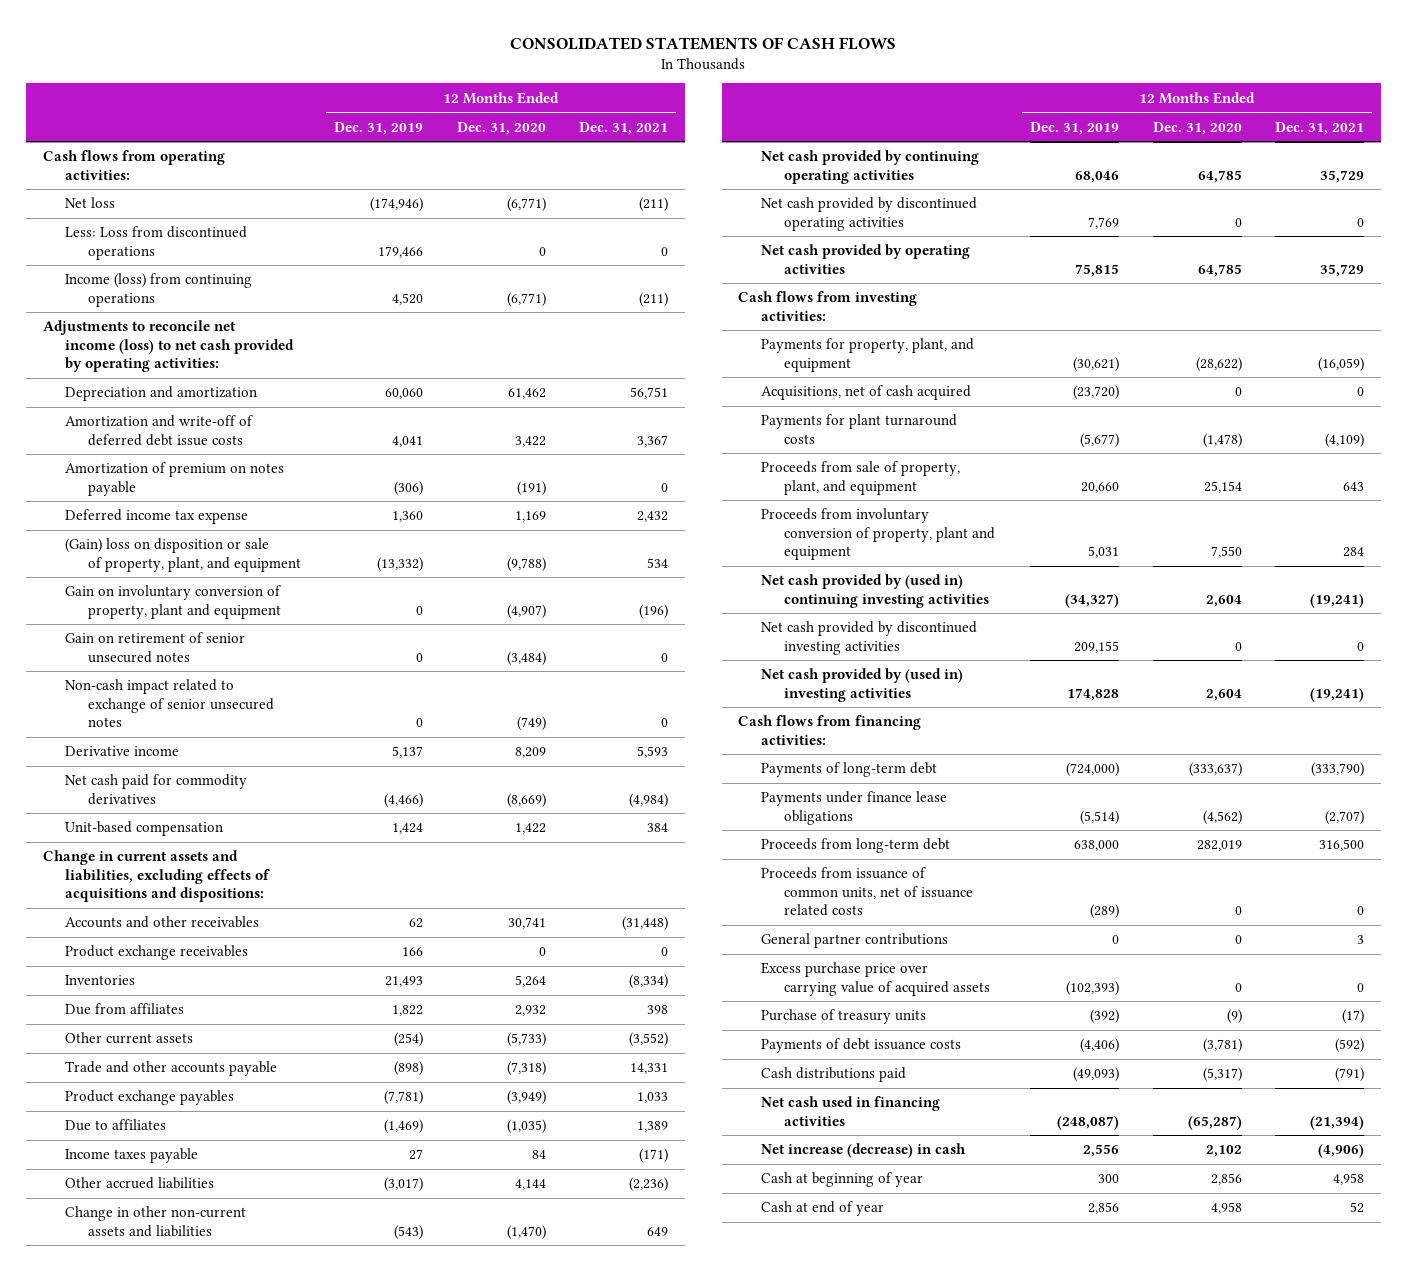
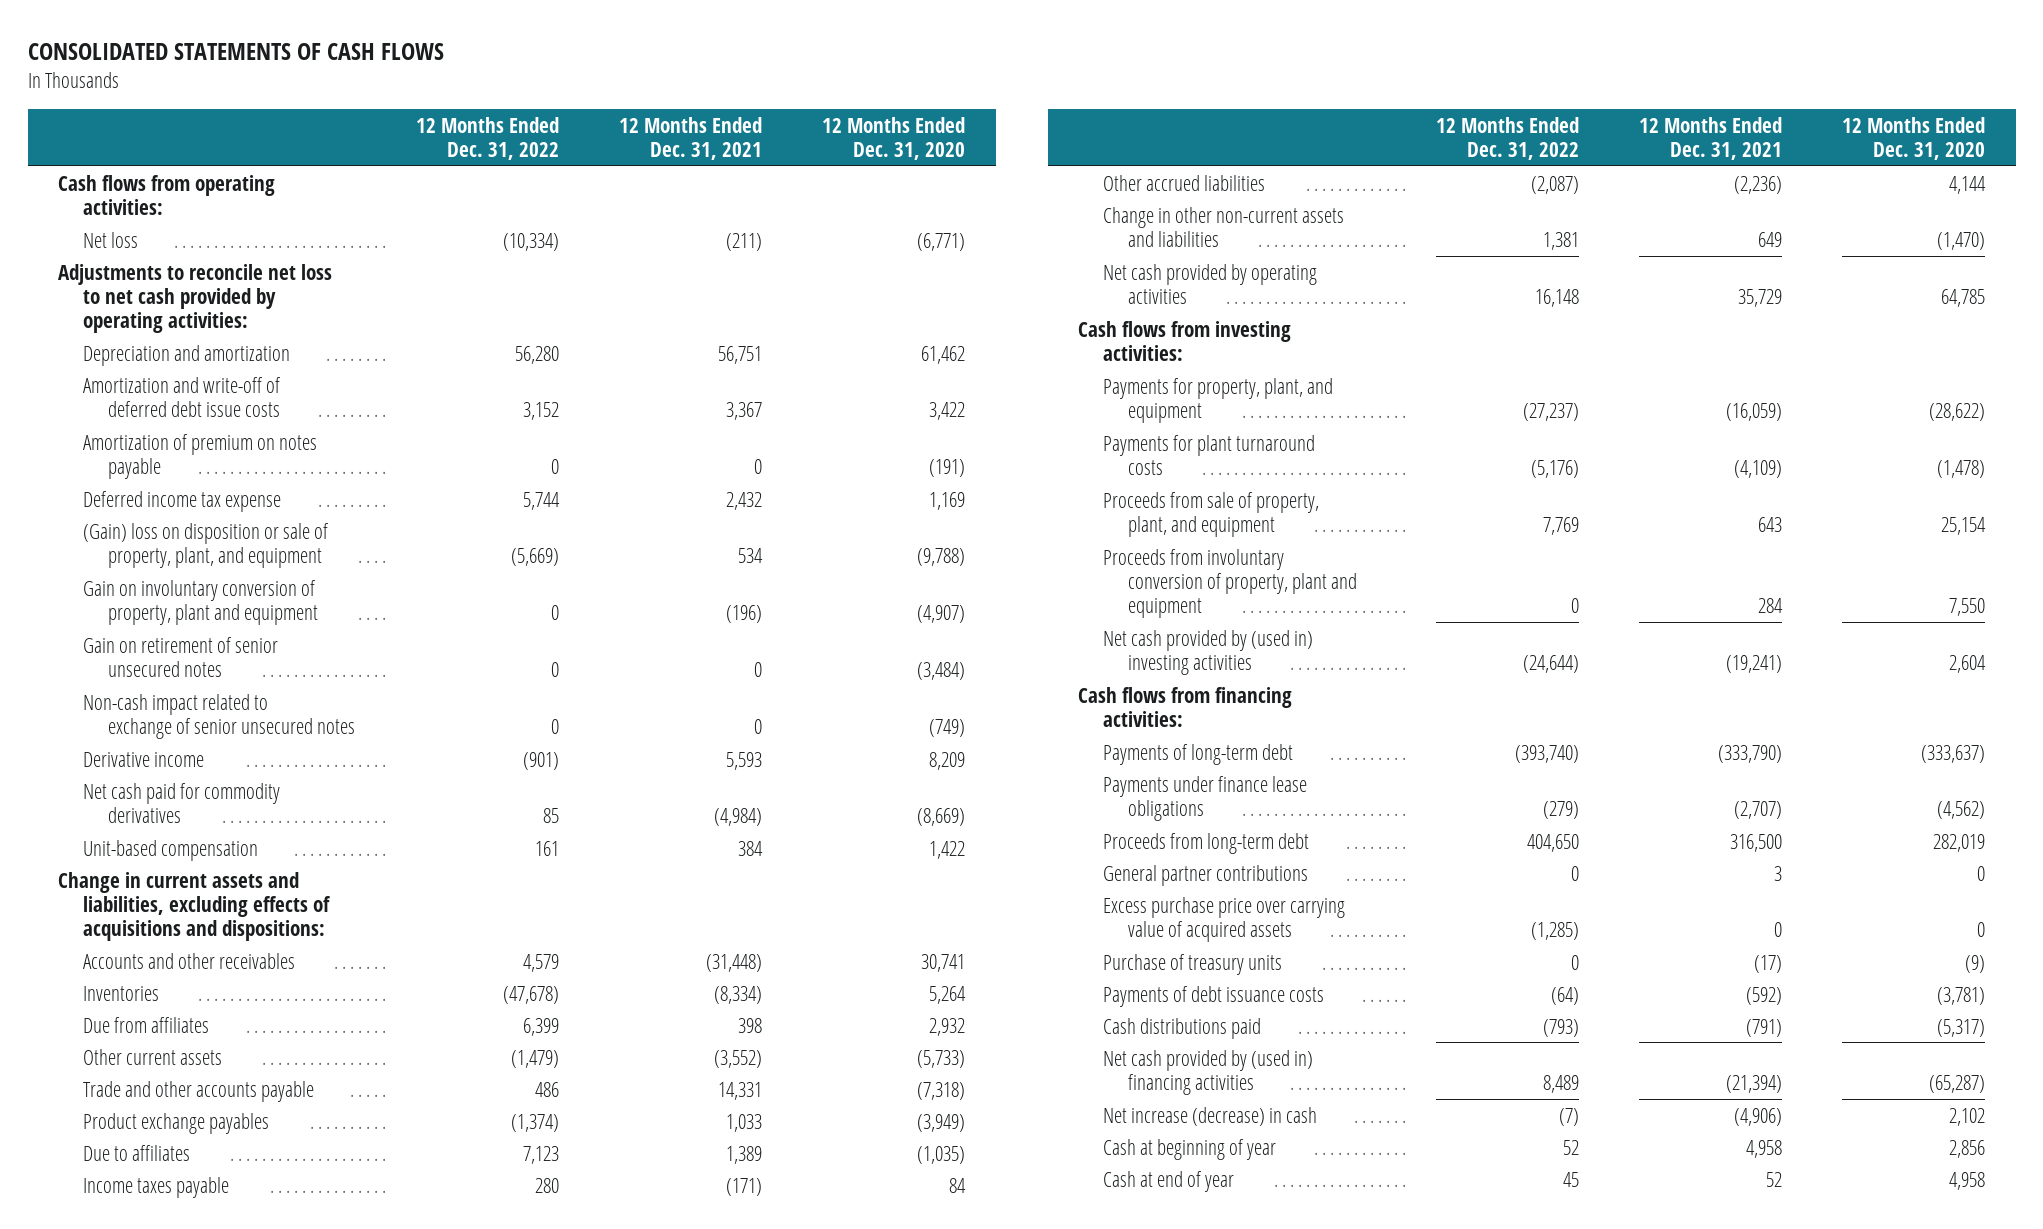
[334,121,424,135] Dec. 31, 2019 -> none
none -> [415,116,559,160] 12 Months Ended Dec. 31, 2022
[65,226,248,260] Less: Loss from discontinued operations -> none
[65,273,253,307] Income (loss) from continuing operations -> none
[42,320,295,373] Adjustments to reconcile net income (loss) to net cash provided by operating activities: -> [57,263,332,334] Adjustments to reconcile net loss to net cash provided by operating activities:
[65,945,249,961] Product exchange receivables -> none
[761,150,980,184] Net cash provided by continuing operating activities -> none
[761,197,978,231] Net cash provided by discontinued operating activities -> none
[761,385,972,401] Acquisitions, net of cash acquired -> none
[761,574,989,608] Net cash provided by (used in) continuing investing activities -> none
[761,621,978,655] Net cash provided by discontinued investing activities -> none
[761,867,973,917] Proceeds from issuance of common units, net of issuance related costs -> none
[761,1096,941,1126] Net cash used in financing activities -> [1103,1049,1314,1095] Net cash provided by (used in) financing activities

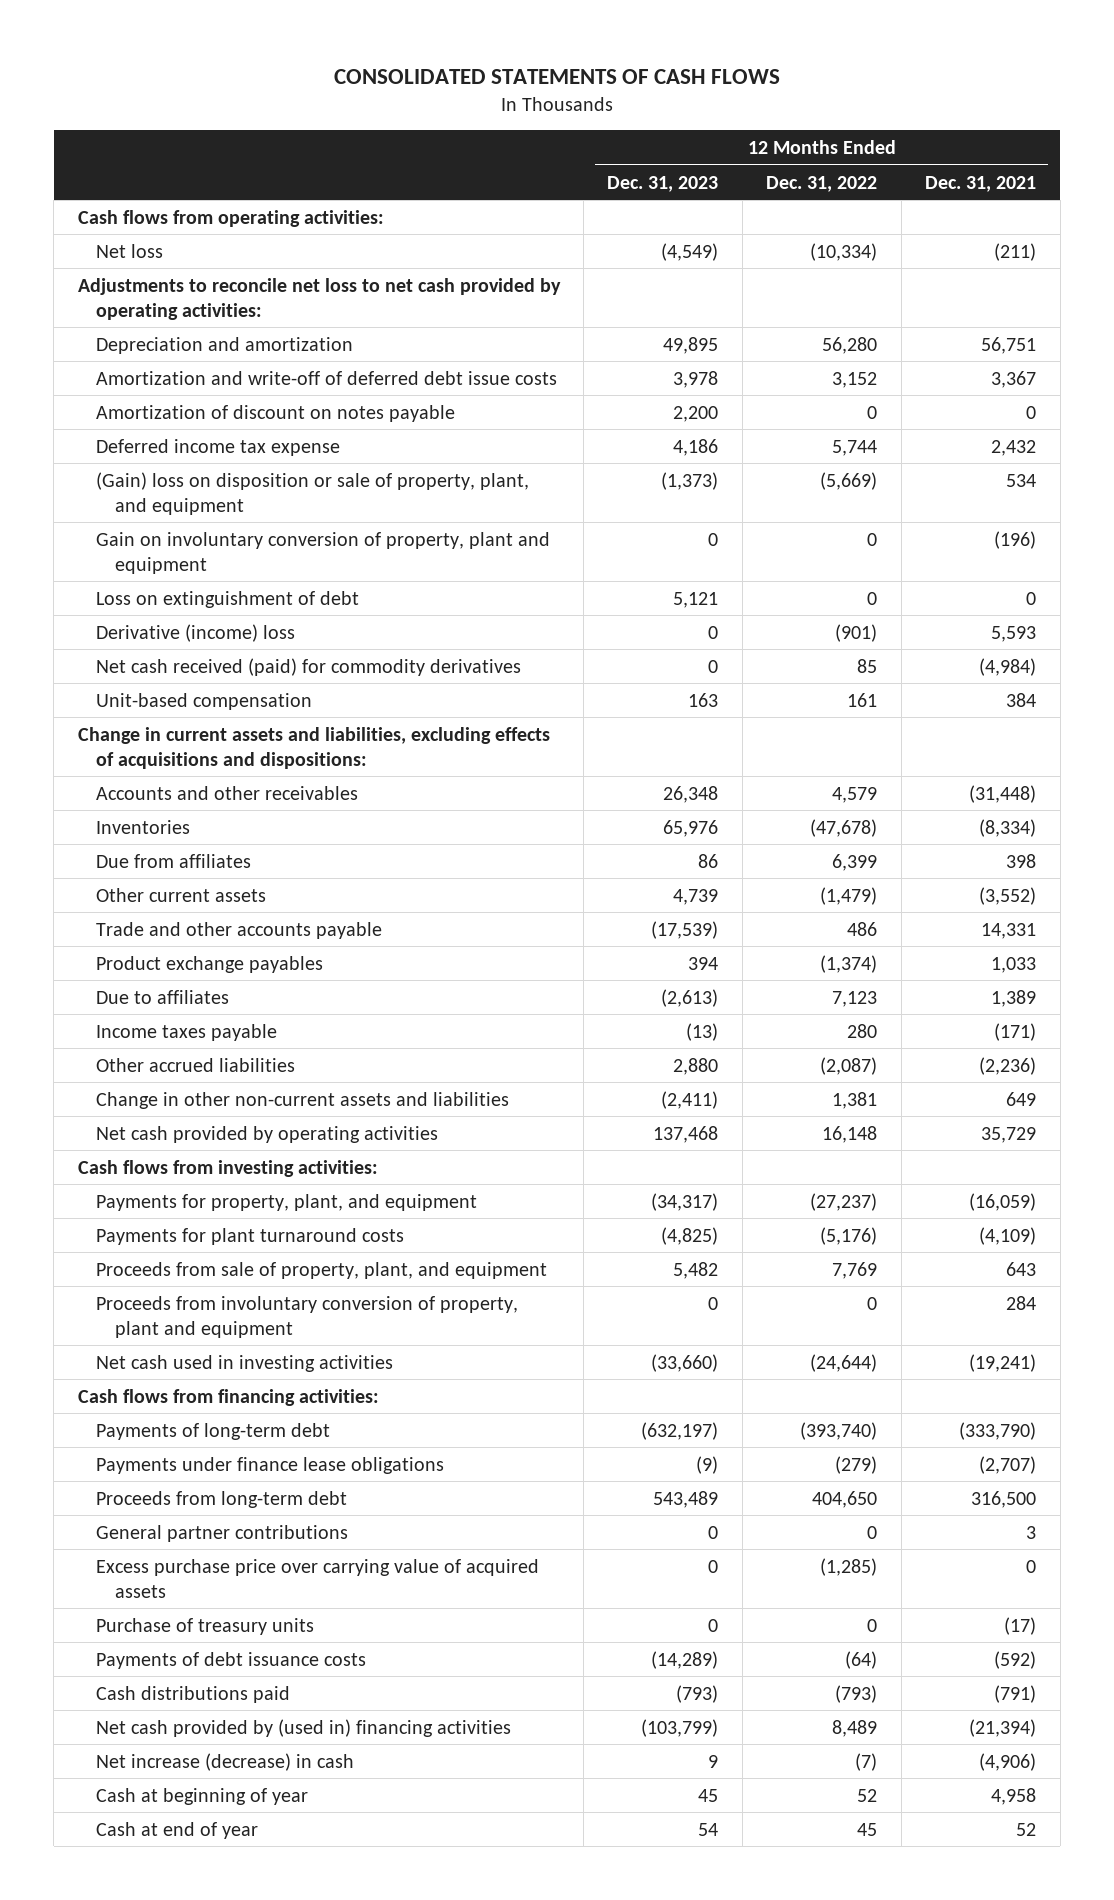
[822,116,966,160] 12 Months Ended Dec. 31, 2020 -> none
none -> [607,175,719,192] Dec. 31, 2023
[83,433,318,479] Amortization of premium on notes payable -> [96,404,456,422] Amortization of discount on notes payable
[83,693,356,739] Non-cash impact related to exchange of senior unsecured notes -> none
[83,636,279,677] Gain on retirement of senior unsecured notes -> [96,590,360,608] Loss on extinguishment of debt
[83,751,205,767] Derivative income -> [96,623,296,642] Derivative (income) loss
[83,782,281,823] Net cash paid for commodity derivatives -> [96,657,522,676] Net cash received (paid) for commodity derivatives
[1103,629,1314,675] Net cash provided by (used in) investing activities -> [96,1354,394,1372] Net cash used in investing activities

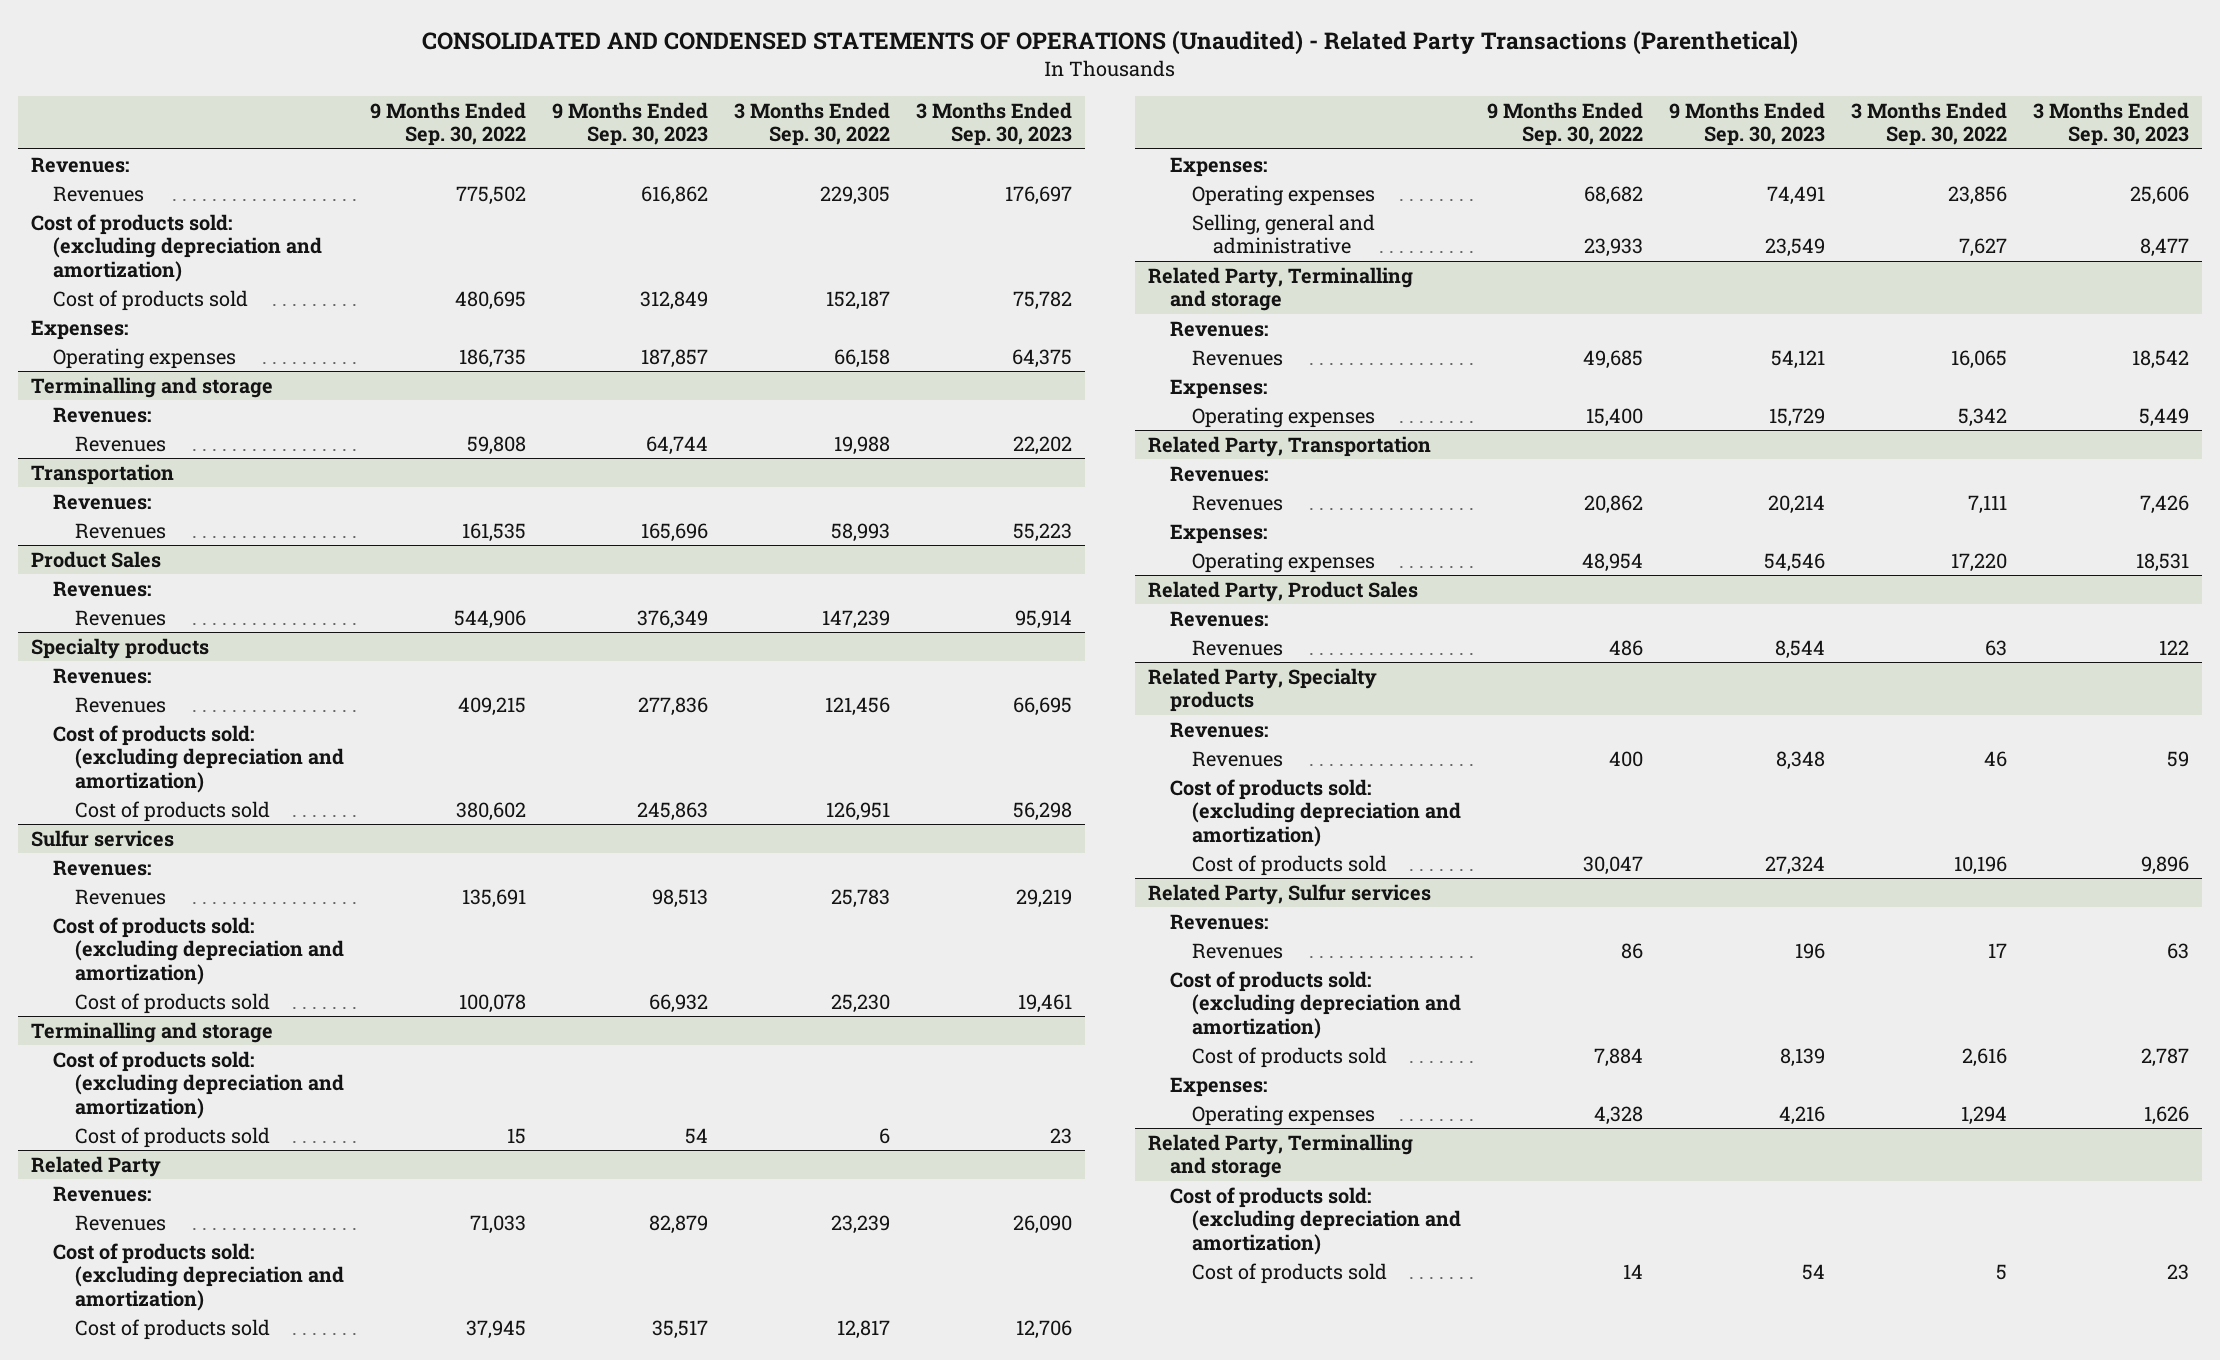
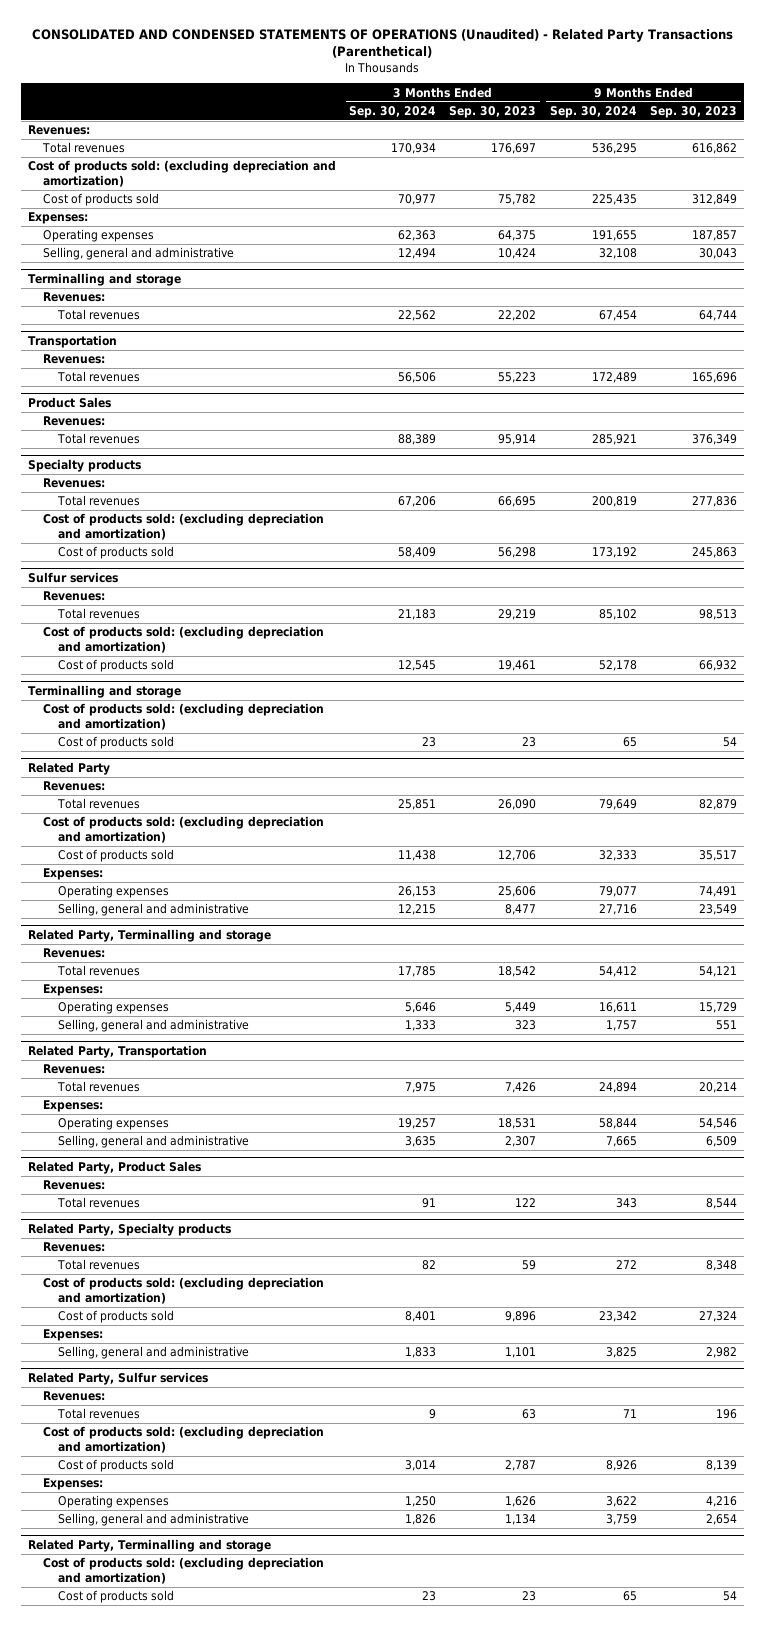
[369,101,526,147] 9 Months Ended Sep. 30, 2022 -> none
[733,101,890,147] 3 Months Ended Sep. 30, 2022 -> none
none -> [349,105,437,118] Sep. 30, 2024
none -> [549,105,637,118] Sep. 30, 2024
[52,185,144,202] Revenues -> [41,142,125,154] Total revenues
none -> [42,247,234,261] Selling, general and administrative
[74,435,166,452] Revenues -> [57,309,141,321] Total revenues
[74,522,166,539] Revenues -> [57,371,141,383] Total revenues
[74,609,166,626] Revenues -> [57,433,141,445] Total revenues
[74,696,166,713] Revenues -> [57,495,141,507] Total revenues
[74,888,166,905] Revenues -> [57,608,141,620] Total revenues
[74,1214,166,1231] Revenues -> [57,798,141,810] Total revenues
[1191,349,1283,366] Revenues -> [57,965,141,977] Total revenues
none -> [58,1019,250,1033] Selling, general and administrative
[1191,494,1283,511] Revenues -> [57,1081,141,1093] Total revenues
none -> [58,1135,250,1149] Selling, general and administrative
[1191,639,1283,656] Revenues -> [57,1197,141,1209] Total revenues
[1191,750,1283,767] Revenues -> [57,1259,141,1271] Total revenues
none -> [42,1329,103,1342] Expenses:
none -> [58,1346,250,1360] Selling, general and administrative
[1191,942,1283,959] Revenues -> [57,1408,141,1420] Total revenues
none -> [58,1513,250,1527] Selling, general and administrative

